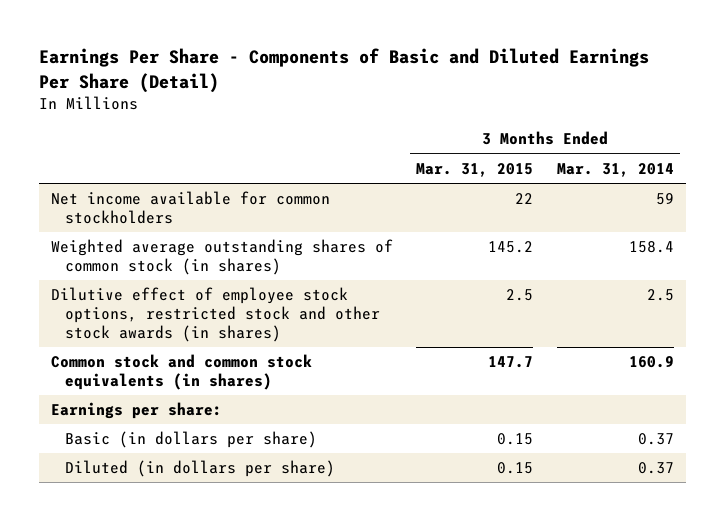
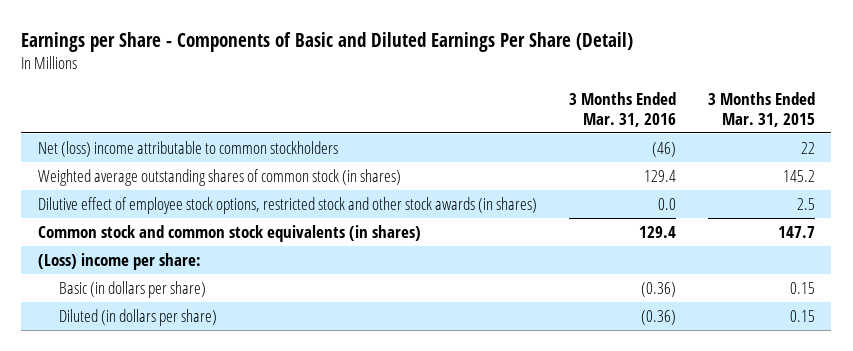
[39,48,650,93] Earnings Per Share - Components of Basic and Diluted Earnings Per Share (Detail) -> [21,31,634,52] Earnings per Share - Components of Basic and Diluted Earnings Per Share (Detail)
[556,162,674,177] Mar. 31, 2014 -> none
none -> [568,92,676,128] 3 Months Ended Mar. 31, 2016
[50,191,330,225] Net income available for common stockholders -> none
none -> [37,140,338,157] Net (loss) income attributable to common stockholders
[50,402,222,420] Earnings per share: -> [37,252,201,270] (Loss) income per share:

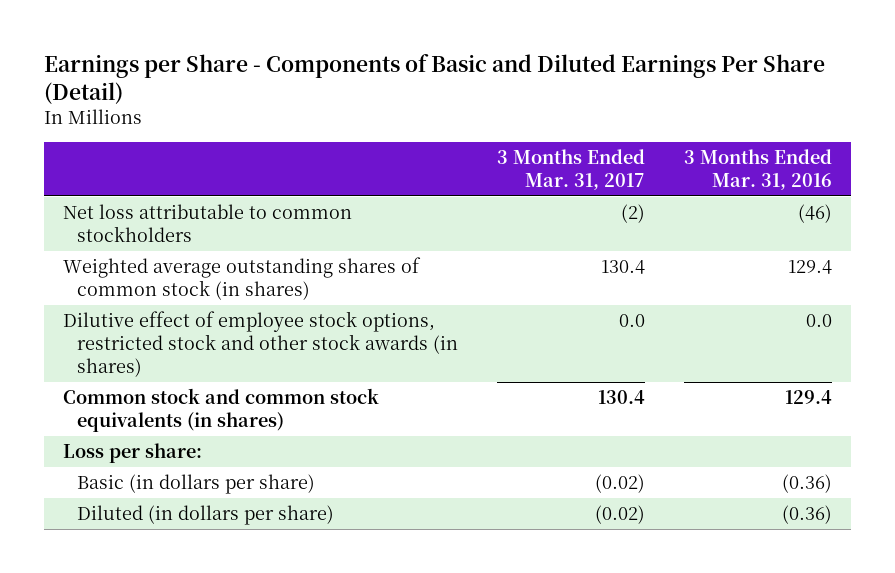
[708,92,816,128] 3 Months Ended Mar. 31, 2015 -> none
none -> [497,149,646,191] 3 Months Ended Mar. 31, 2017
[37,140,338,157] Net (loss) income attributable to common stockholders -> [63,203,353,242] Net loss attributable to common stockholders
[37,252,201,270] (Loss) income per share: -> [63,442,203,463] Loss per share:

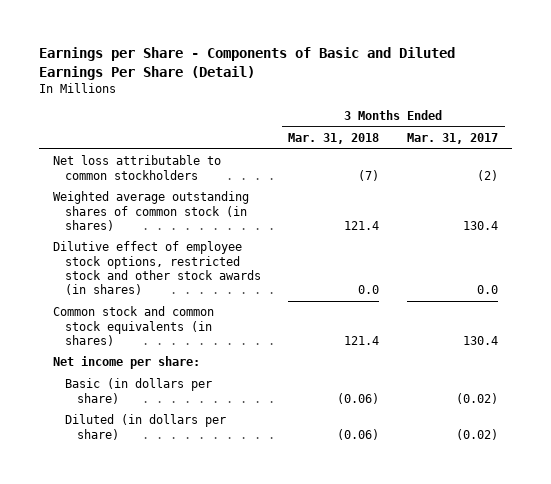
[683,149,832,191] 3 Months Ended Mar. 31, 2016 -> none
none -> [288,133,380,145] Mar. 31, 2018
[63,442,203,463] Loss per share: -> [53,356,201,370] Net income per share:

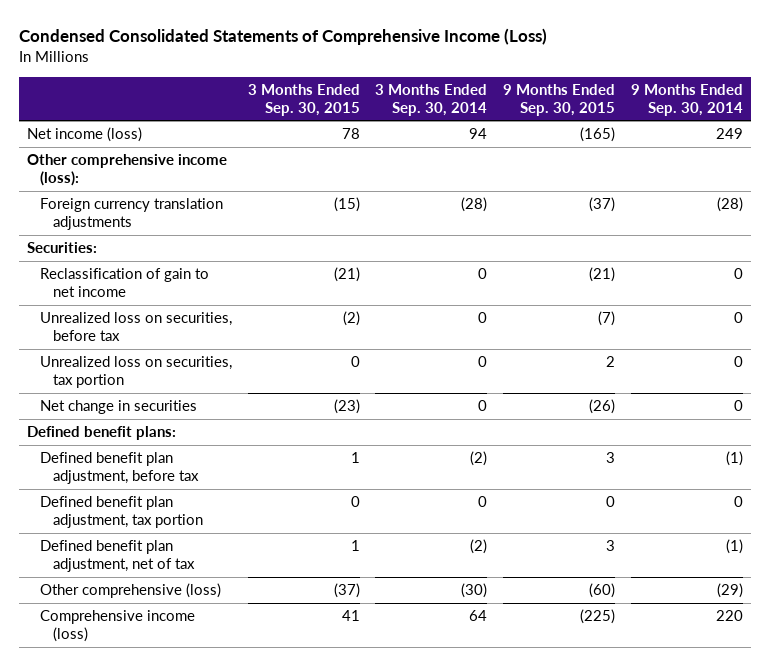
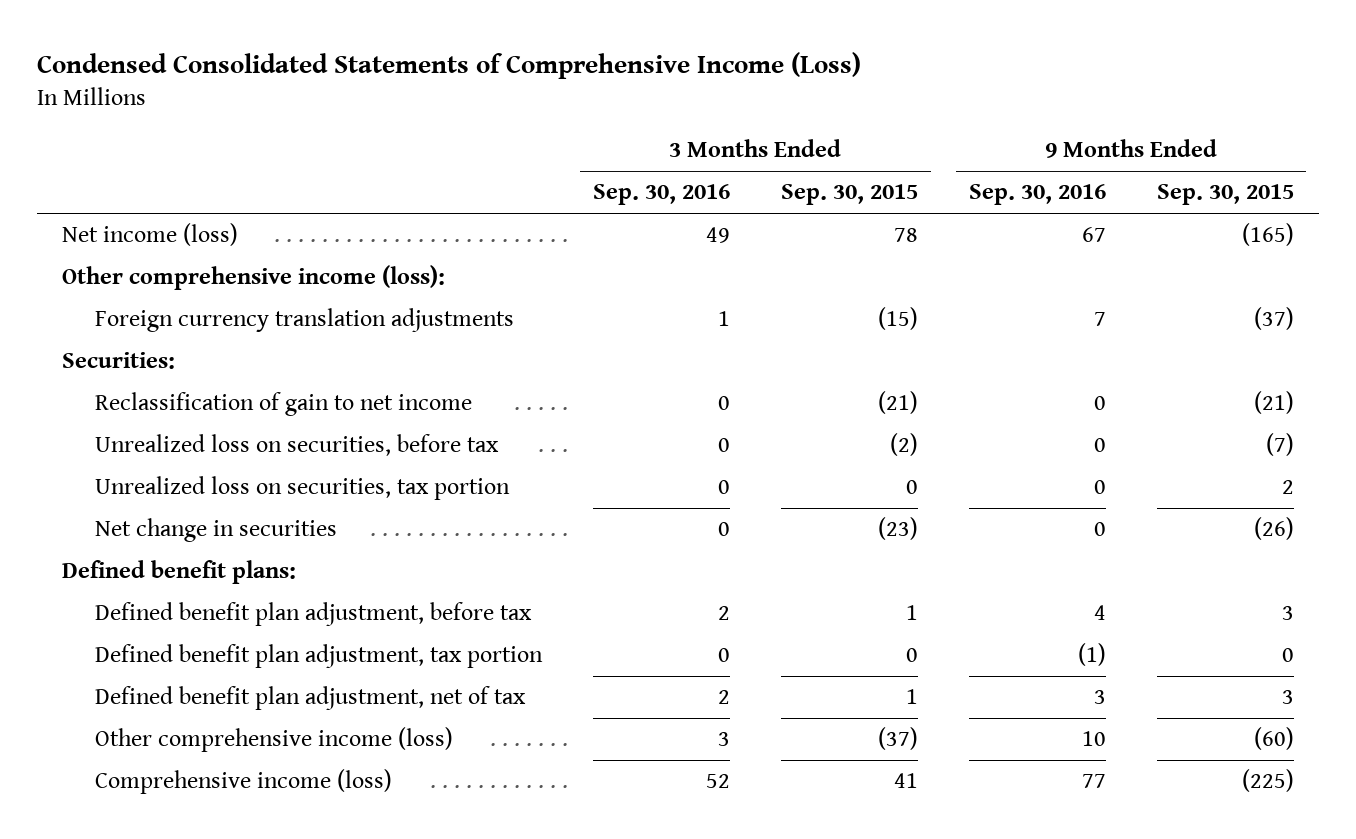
[375,83,488,116] 3 Months Ended Sep. 30, 2014 -> none
[630,83,743,116] 9 Months Ended Sep. 30, 2014 -> none
none -> [593,184,731,206] Sep. 30, 2016
none -> [968,184,1106,206] Sep. 30, 2016
[39,583,221,599] Other comprehensive (loss) -> [95,727,454,753] Other comprehensive income (loss)

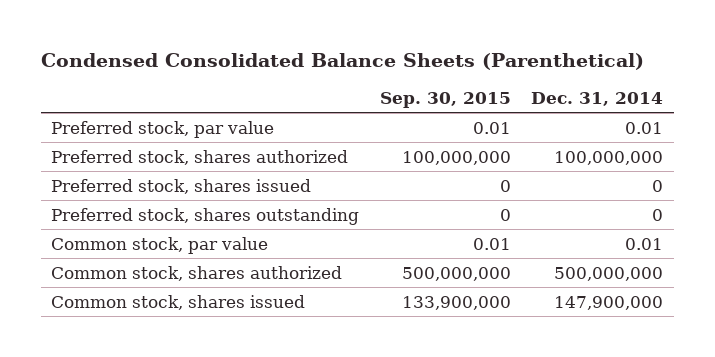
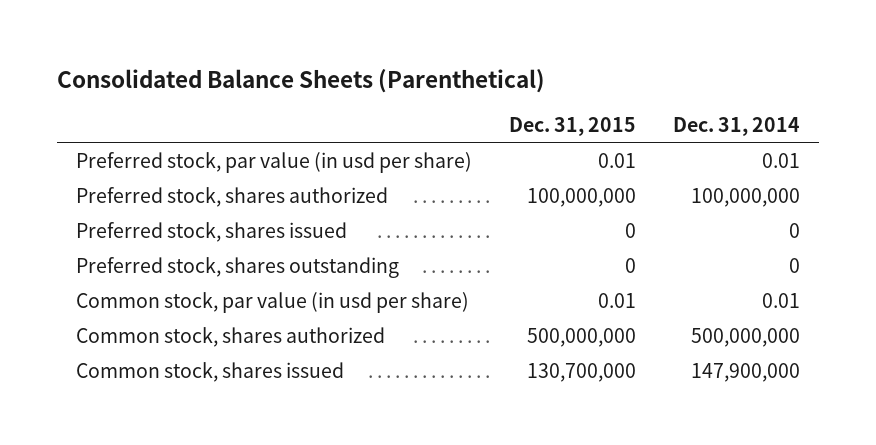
[41,52,645,70] Condensed Consolidated Balance Sheets (Parenthetical) -> [57,68,546,93] Consolidated Balance Sheets (Parenthetical)
[379,91,511,108] Sep. 30, 2015 -> none
none -> [508,117,636,137] Dec. 31, 2015
[51,120,275,138] Preferred stock, par value -> [75,151,472,173] Preferred stock, par value (in usd per share)
[51,236,269,254] Common stock, par value -> [75,291,469,313] Common stock, par value (in usd per share)

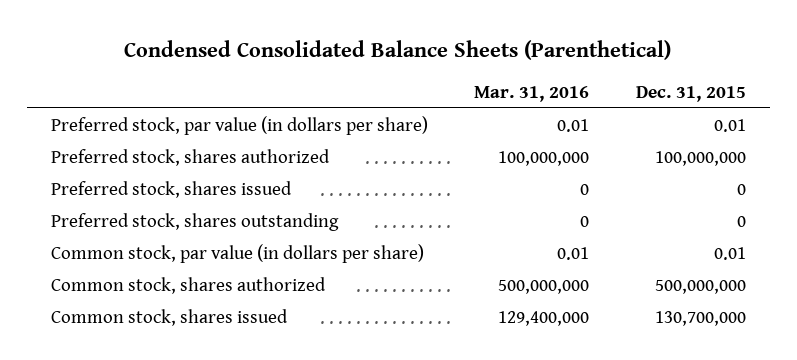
[57,68,546,93] Consolidated Balance Sheets (Parenthetical) -> [124,39,672,60] Condensed Consolidated Balance Sheets (Parenthetical)
[673,117,801,137] Dec. 31, 2014 -> none
none -> [474,85,590,102] Mar. 31, 2016
[75,151,472,173] Preferred stock, par value (in usd per share) -> [50,115,428,135] Preferred stock, par value (in dollars per share)
[75,291,469,313] Common stock, par value (in usd per share) -> [50,243,424,263] Common stock, par value (in dollars per share)

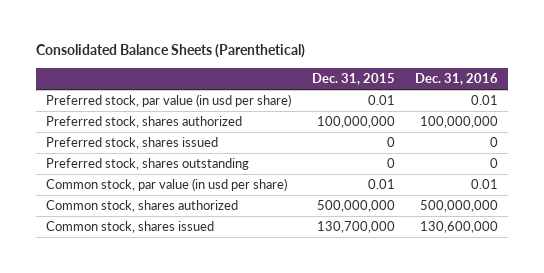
[124,39,672,60] Condensed Consolidated Balance Sheets (Parenthetical) -> [36,44,306,59] Consolidated Balance Sheets (Parenthetical)
[474,85,590,102] Mar. 31, 2016 -> none
none -> [414,72,498,85] Dec. 31, 2016
[50,115,428,135] Preferred stock, par value (in dollars per share) -> [46,94,292,108] Preferred stock, par value (in usd per share)
[50,243,424,263] Common stock, par value (in dollars per share) -> [46,178,288,192] Common stock, par value (in usd per share)

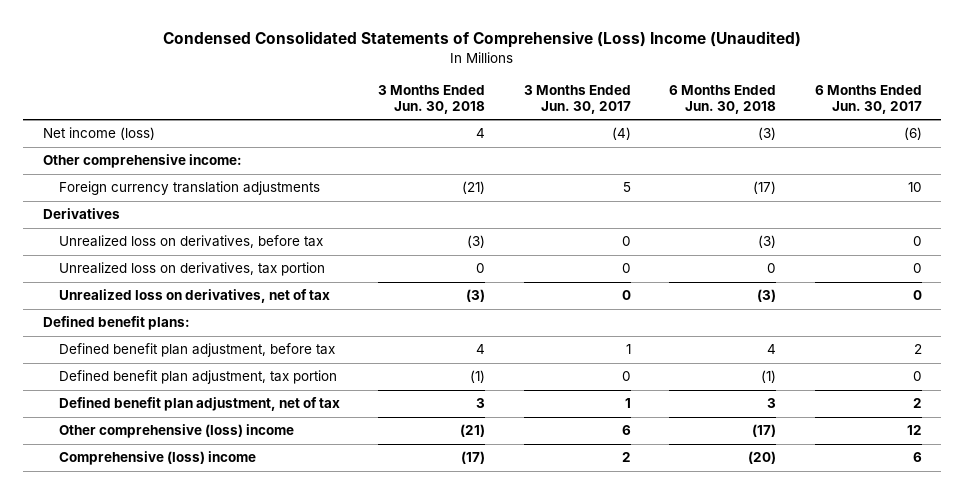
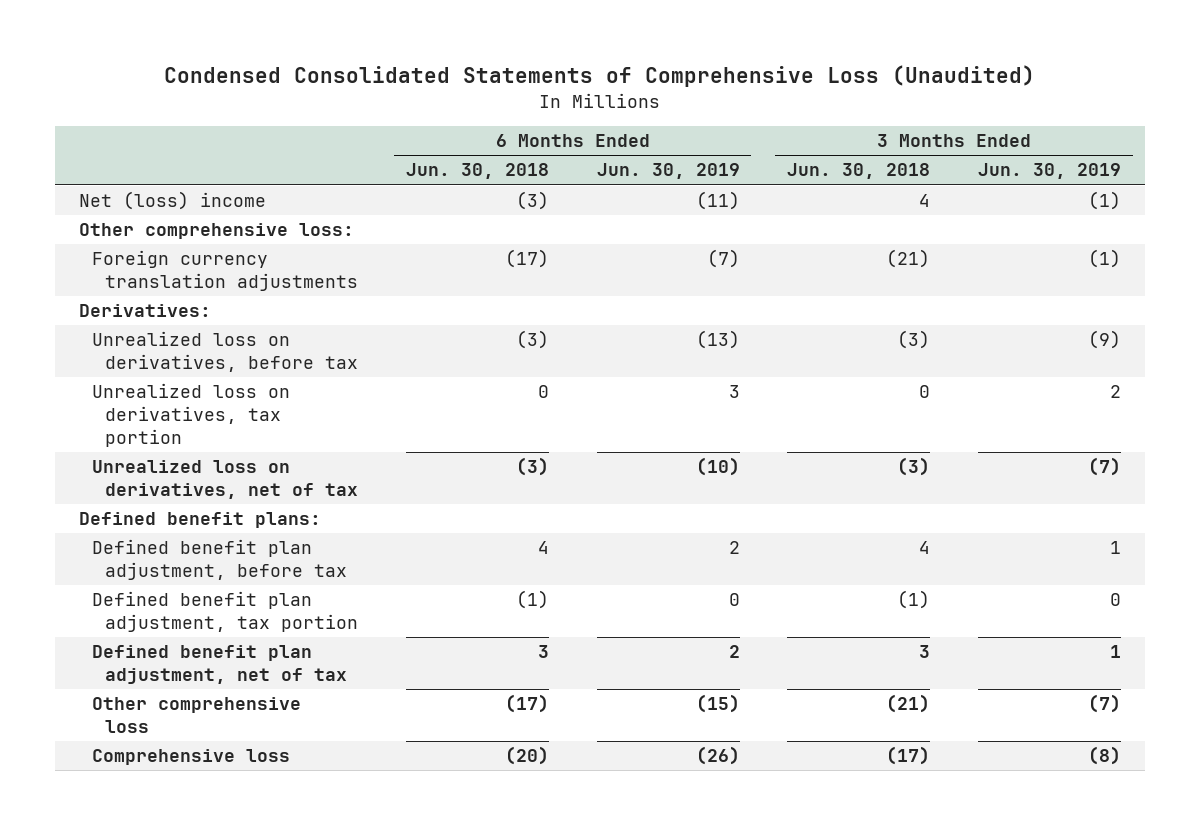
[163,31,802,49] Condensed Consolidated Statements of Comprehensive (Loss) Income (Unaudited) -> [164,65,1036,88] Condensed Consolidated Statements of Comprehensive Loss (Unaudited)
[523,84,631,114] 3 Months Ended Jun. 30, 2017 -> none
[814,84,922,114] 6 Months Ended Jun. 30, 2017 -> none
none -> [596,163,740,180] Jun. 30, 2019
none -> [977,163,1121,180] Jun. 30, 2019
[42,127,155,141] Net income (loss) -> [79,191,267,211] Net (loss) income
[42,154,242,169] Other comprehensive income: -> [79,223,355,240] Other comprehensive loss:
[42,208,120,220] Derivatives -> [79,304,212,318] Derivatives:
[58,424,294,439] Other comprehensive (loss) income -> [92,697,302,734] Other comprehensive loss
[58,451,256,466] Comprehensive (loss) income -> [92,749,291,766] Comprehensive loss

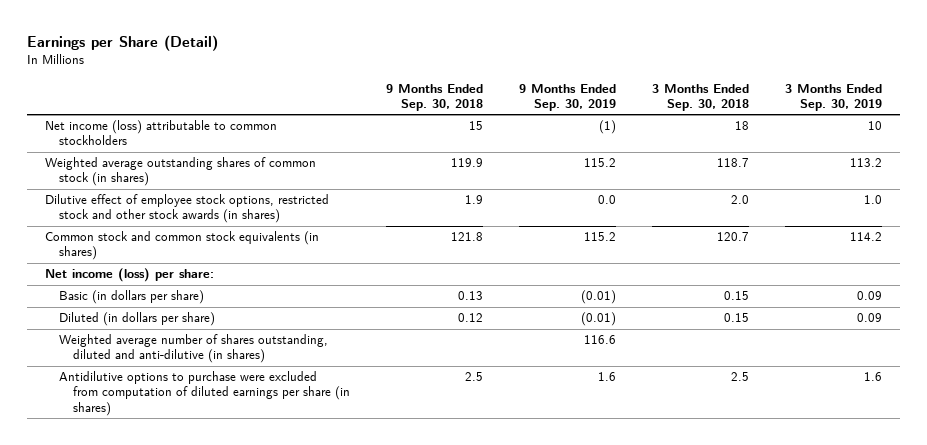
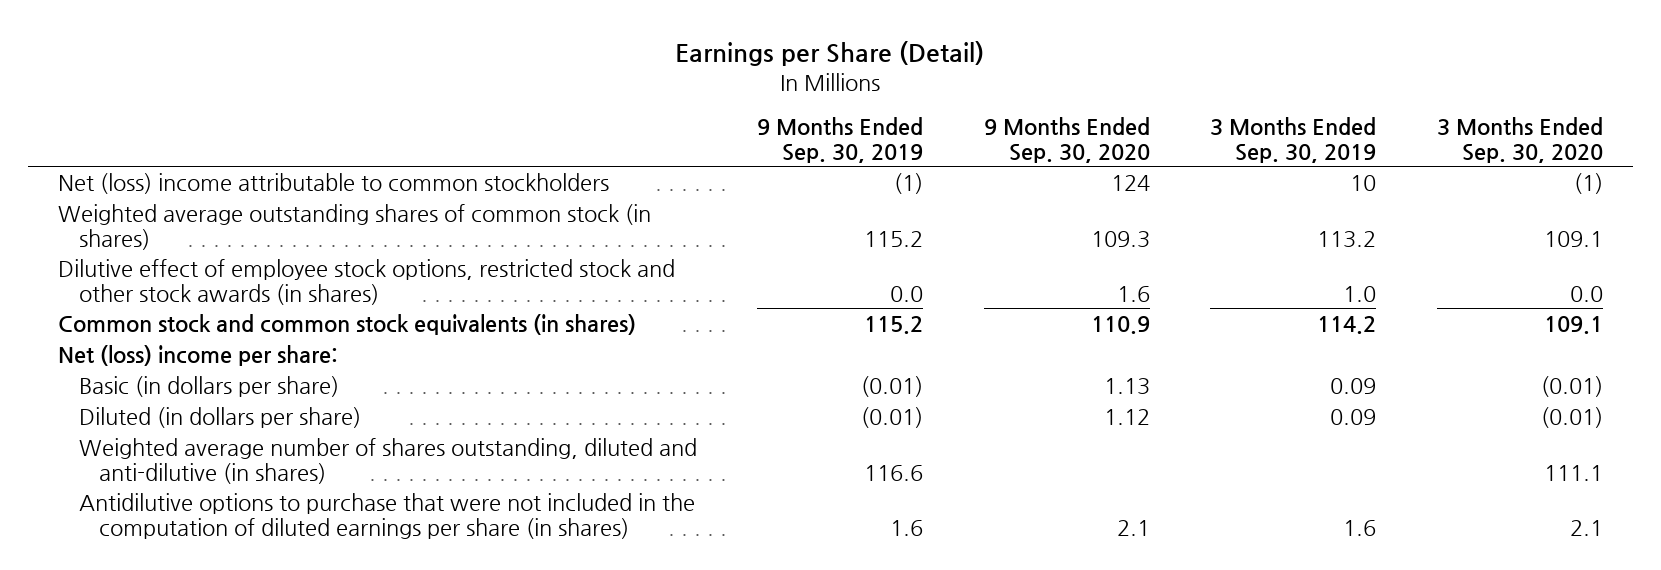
[386,83,484,111] 9 Months Ended Sep. 30, 2018 -> none
[652,83,750,111] 3 Months Ended Sep. 30, 2018 -> none
none -> [983,116,1150,163] 9 Months Ended Sep. 30, 2020
none -> [1436,116,1603,163] 3 Months Ended Sep. 30, 2020
[44,120,277,146] Net income (loss) attributable to common stockholders -> [58,172,610,194] Net (loss) income attributable to common stockholders
[44,268,214,283] Net income (loss) per share: -> [58,344,339,366] Net (loss) income per share:
[58,371,351,416] Antidilutive options to purchase were excluded from computation of diluted earnings per share (in shares) -> [78,492,695,539] Antidilutive options to purchase that were not included in the computation of diluted earnings per share (in shares)

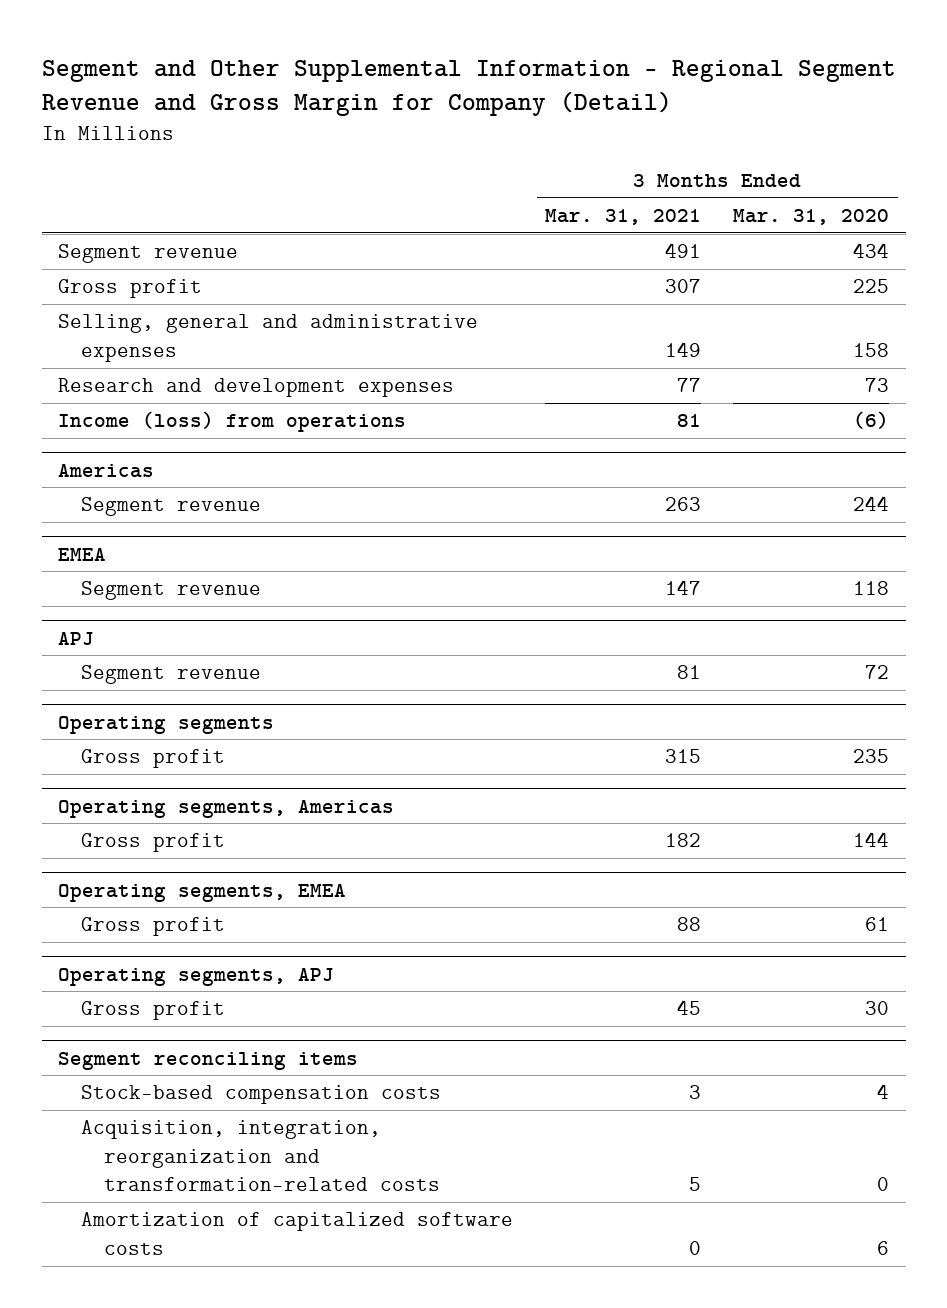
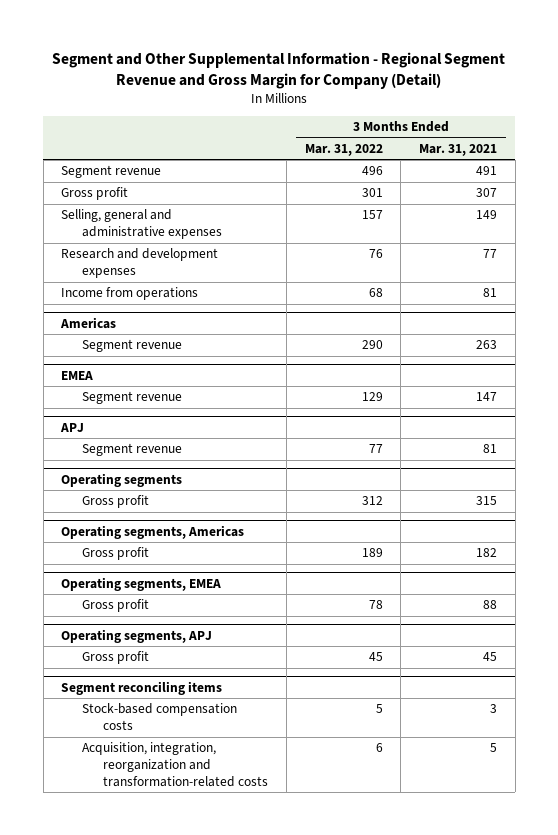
[733,208,890,225] Mar. 31, 2020 -> none
none -> [304,143,383,156] Mar. 31, 2022
[57,411,406,433] Income (loss) from operations -> [61,287,199,301] Income from operations
[81,1212,514,1255] Amortization of capitalized software costs -> none

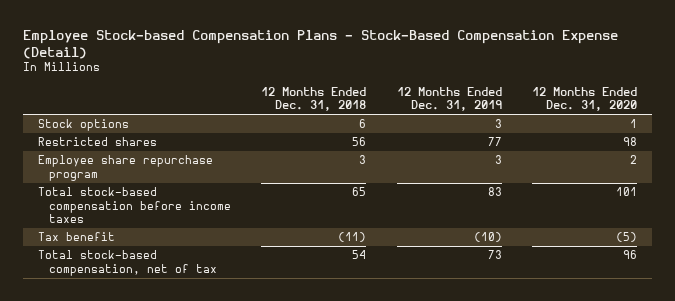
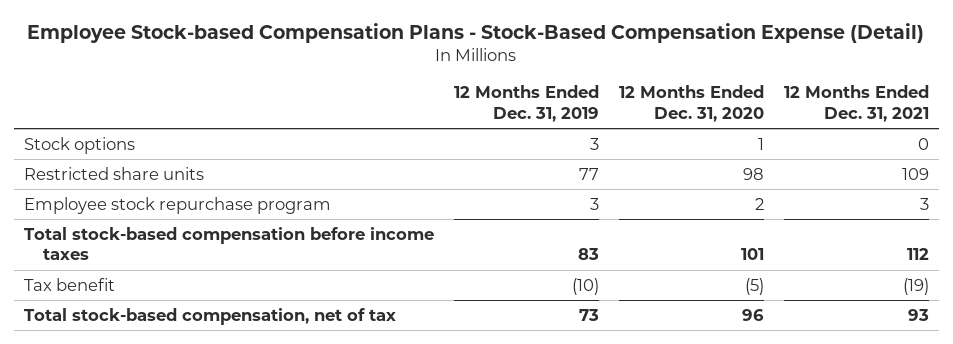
[261,86,367,112] 12 Months Ended Dec. 31, 2018 -> none
none -> [784,85,930,122] 12 Months Ended Dec. 31, 2021
[37,137,157,147] Restricted shares -> [23,166,204,180] Restricted share units
[37,155,213,181] Employee share repurchase program -> [23,196,331,214] Employee stock repurchase program

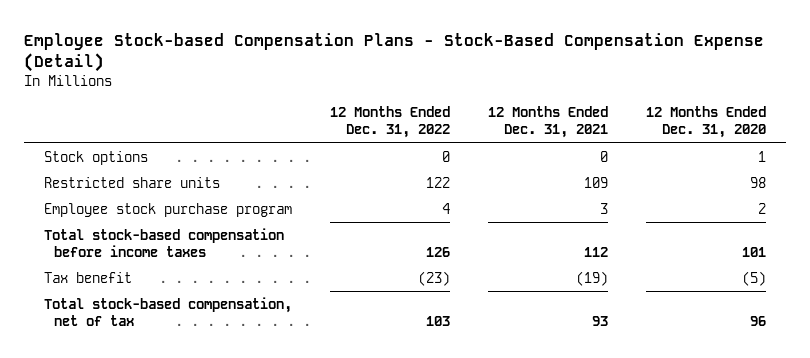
[453,85,599,122] 12 Months Ended Dec. 31, 2019 -> none
none -> [329,106,450,139] 12 Months Ended Dec. 31, 2022
[23,196,331,214] Employee stock repurchase program -> [43,202,292,217] Employee stock purchase program

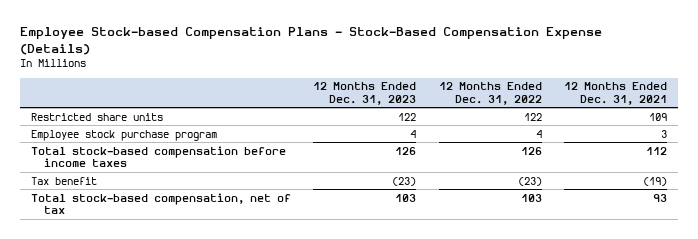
[24,32,765,73] Employee Stock-based Compensation Plans - Stock-Based Compensation Expense (Detail) -> [19,27,602,55] Employee Stock-based Compensation Plans - Stock-Based Compensation Expense (Details)
[646,106,767,139] 12 Months Ended Dec. 31, 2020 -> none
none -> [313,82,417,105] 12 Months Ended Dec. 31, 2023
[43,150,148,165] Stock options -> none

